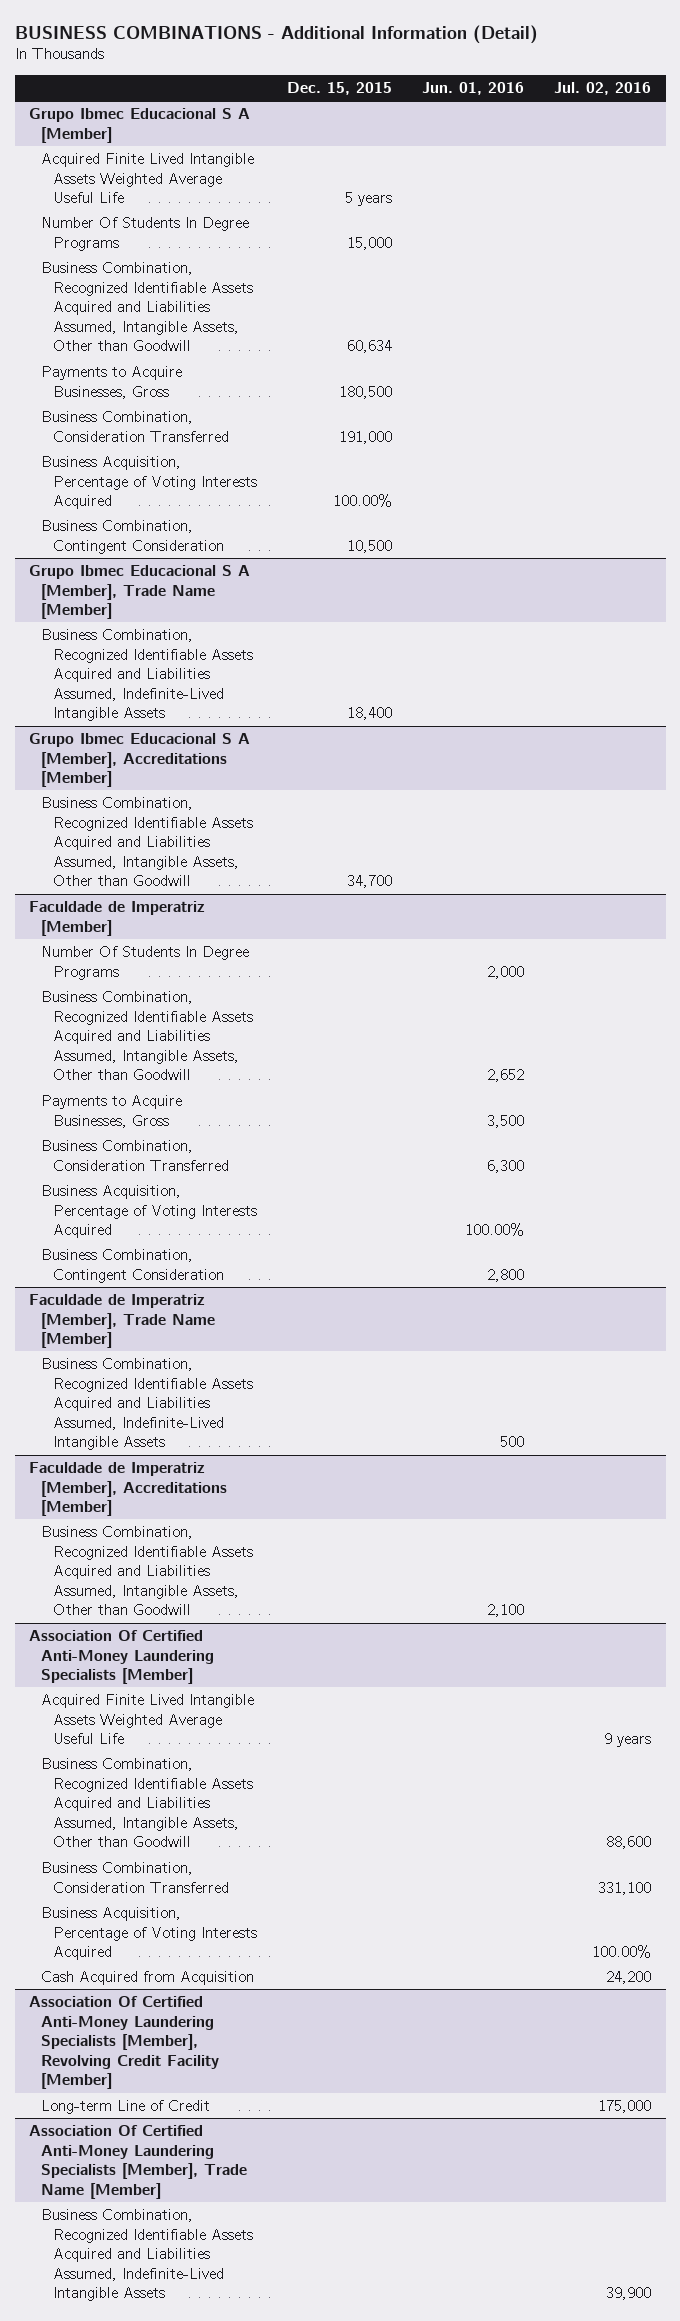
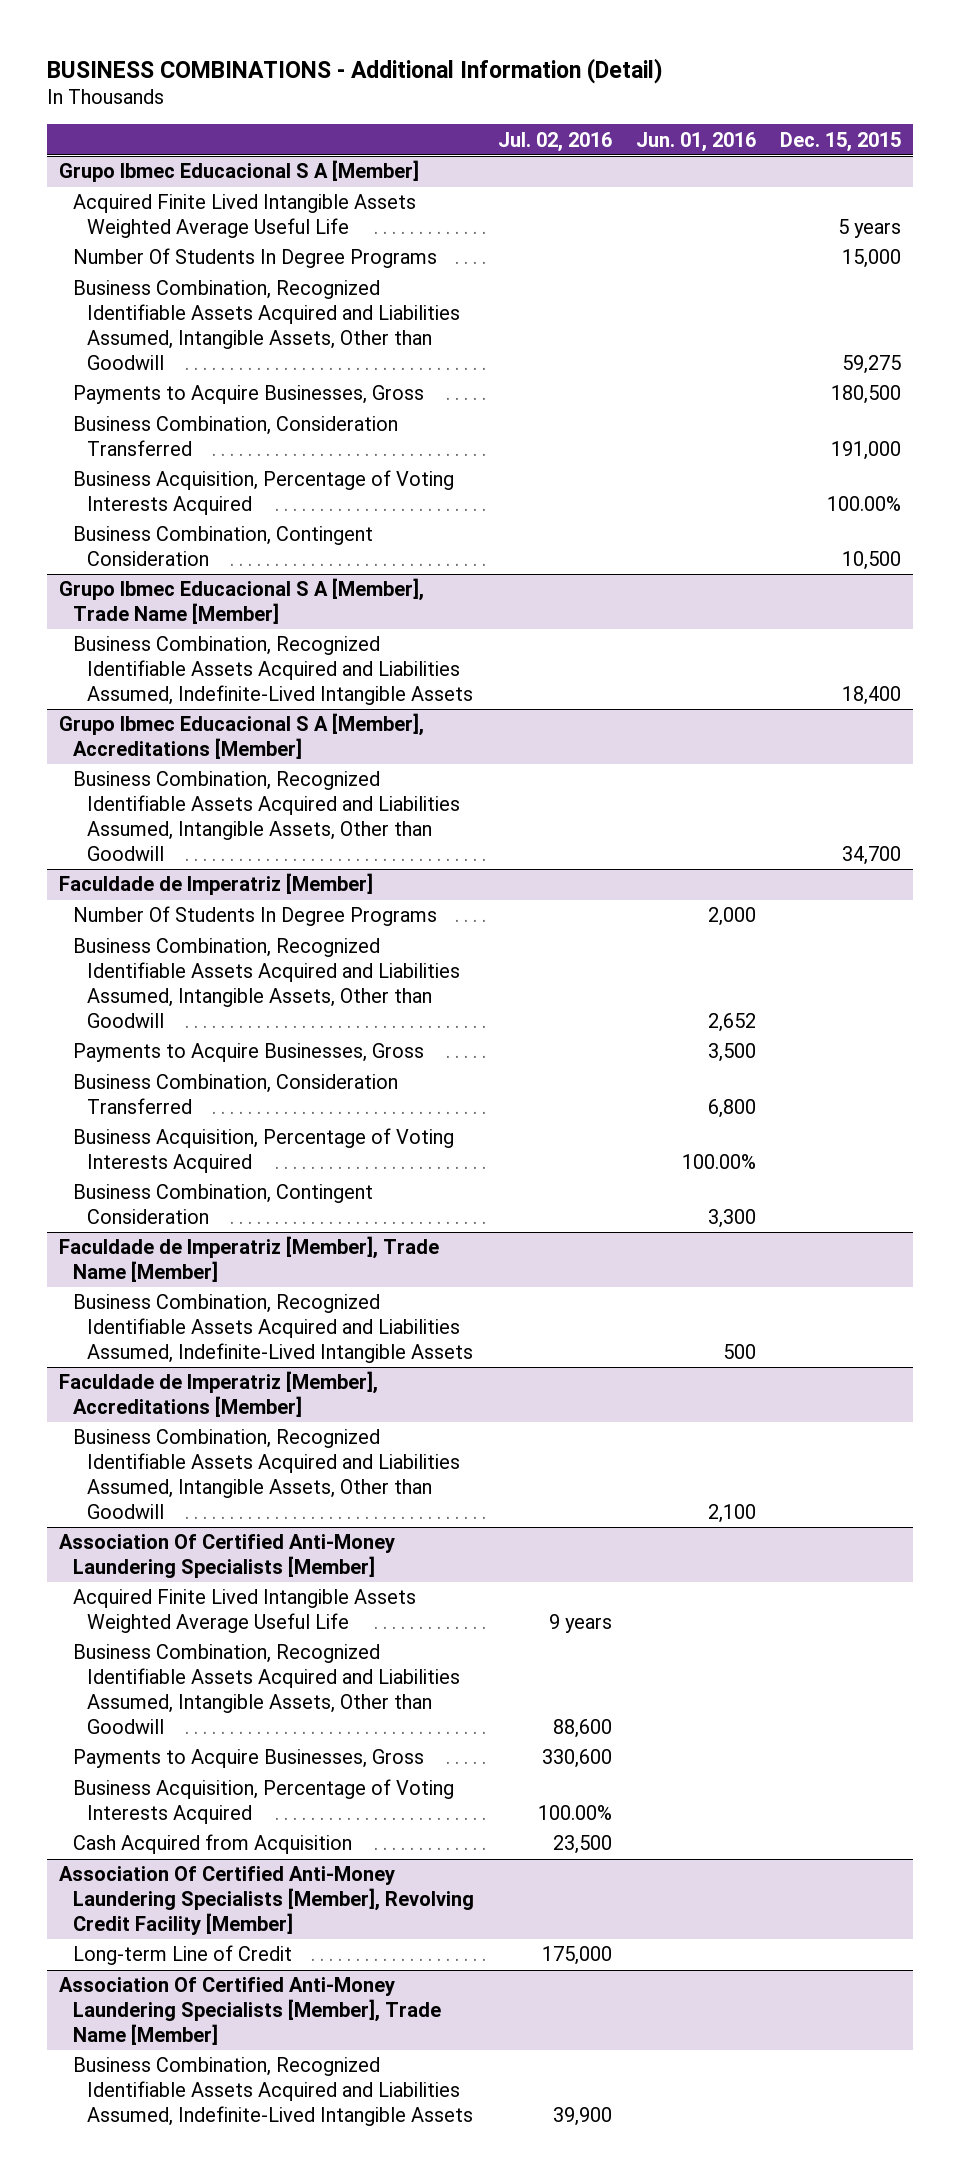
[347,340,393,354] 60,634 -> [842,354,902,374] 59,275
[487,1159,525,1173] 6,300 -> [708,1099,757,1119] 6,800
[487,1268,525,1282] 2,800 -> [708,1209,757,1229] 3,300
[41,1861,230,1893] Business Combination, Consideration Transferred -> none
none -> [73,1749,425,1769] Payments to Acquire Businesses, Gross
[605,1970,651,1984] 24,200 -> [553,1835,613,1855] 23,500

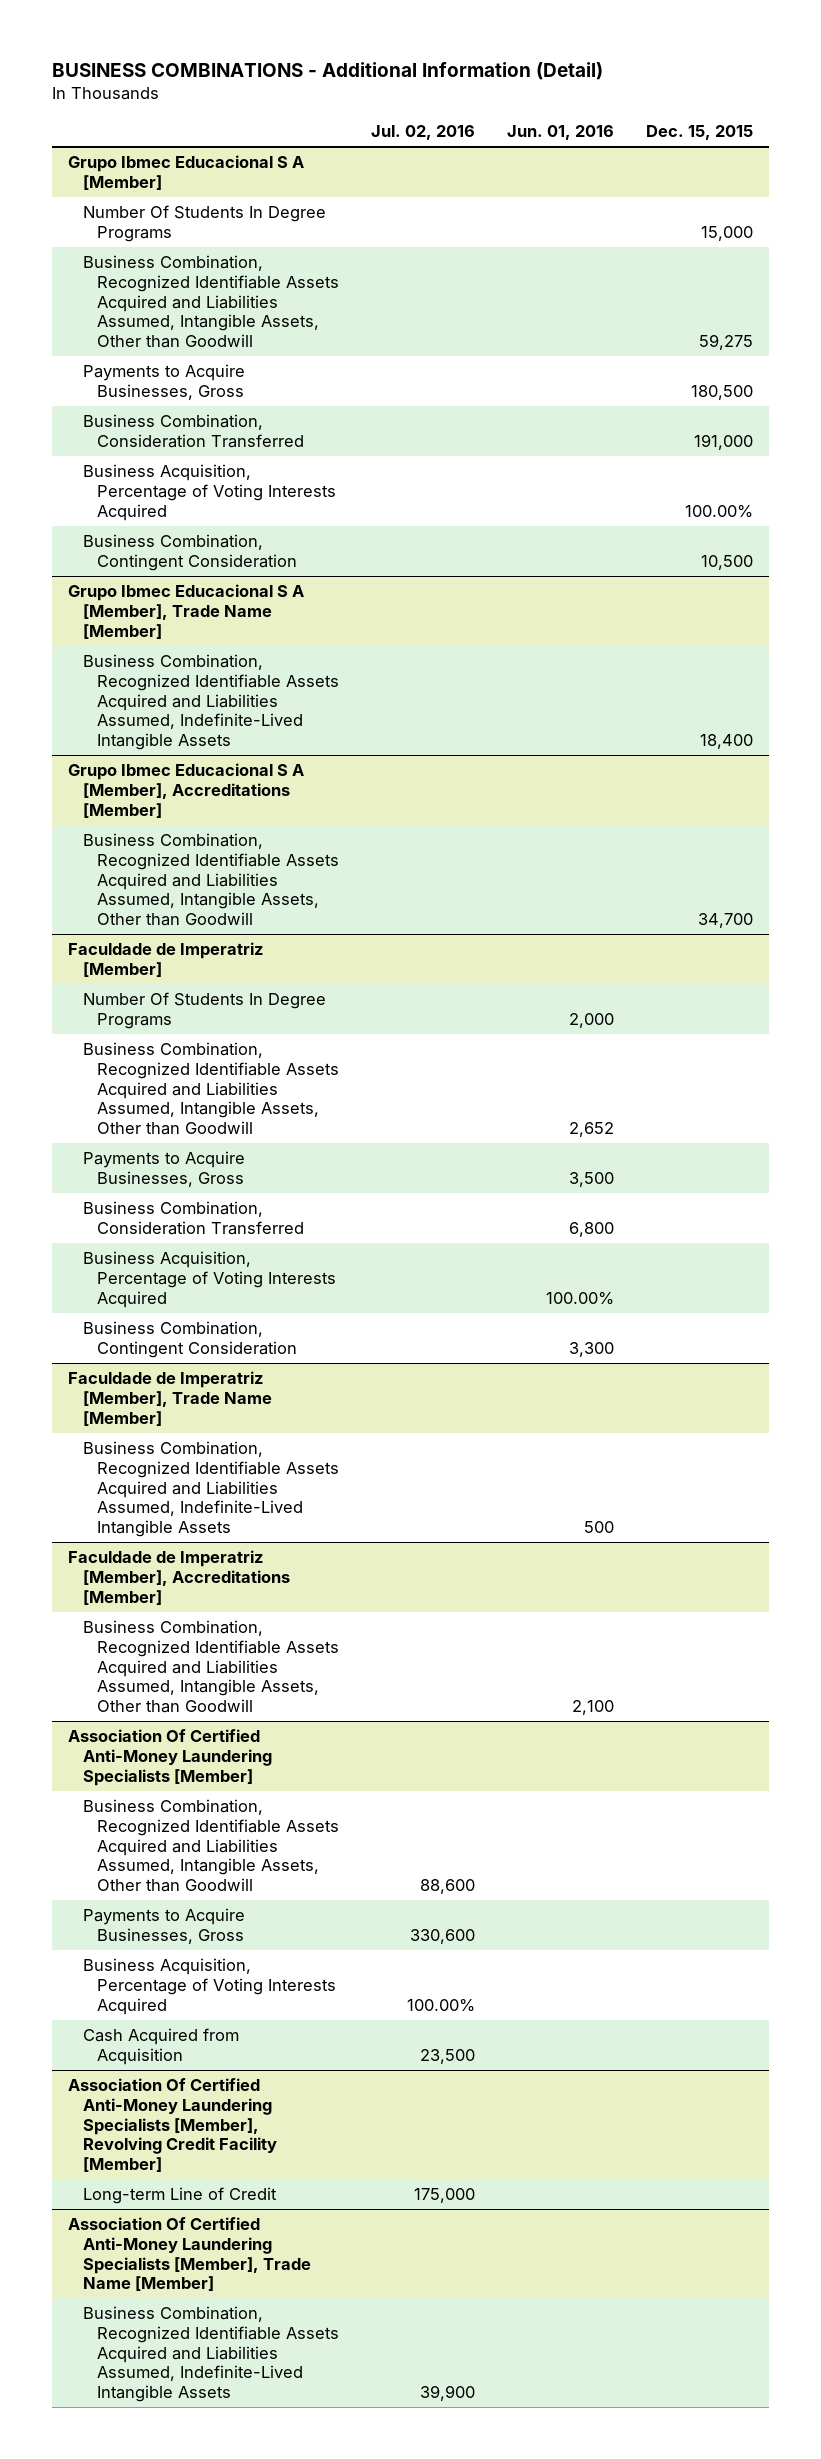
[73,194,417,239] Acquired Finite Lived Intangible Assets Weighted Average Useful Life -> none
[73,1589,417,1634] Acquired Finite Lived Intangible Assets Weighted Average Useful Life -> none

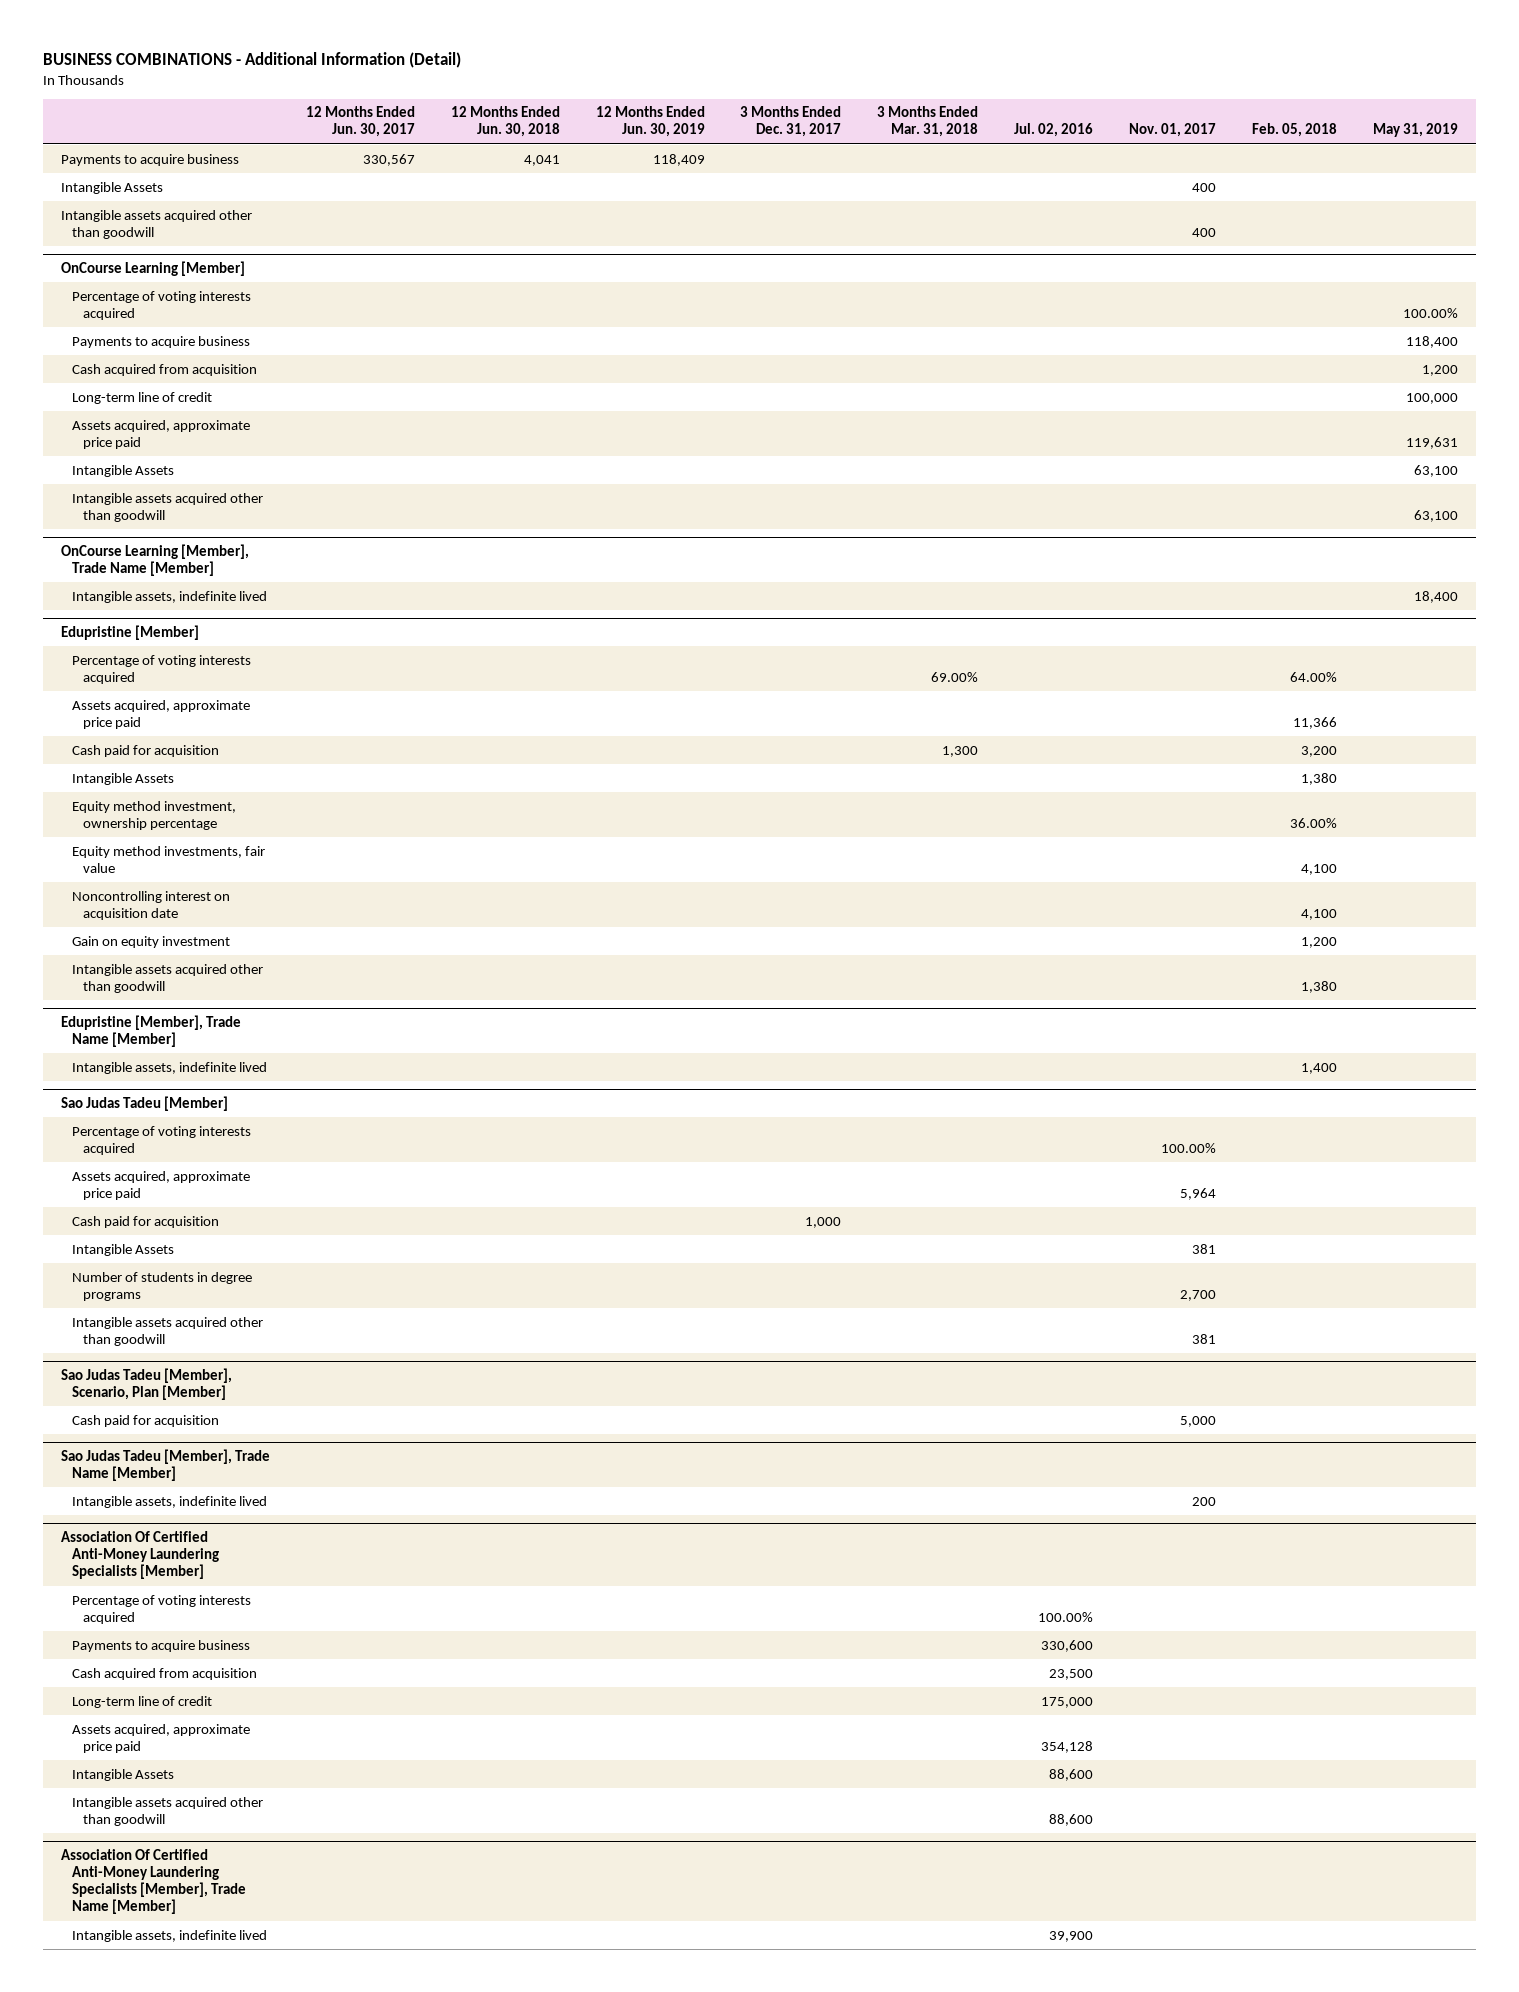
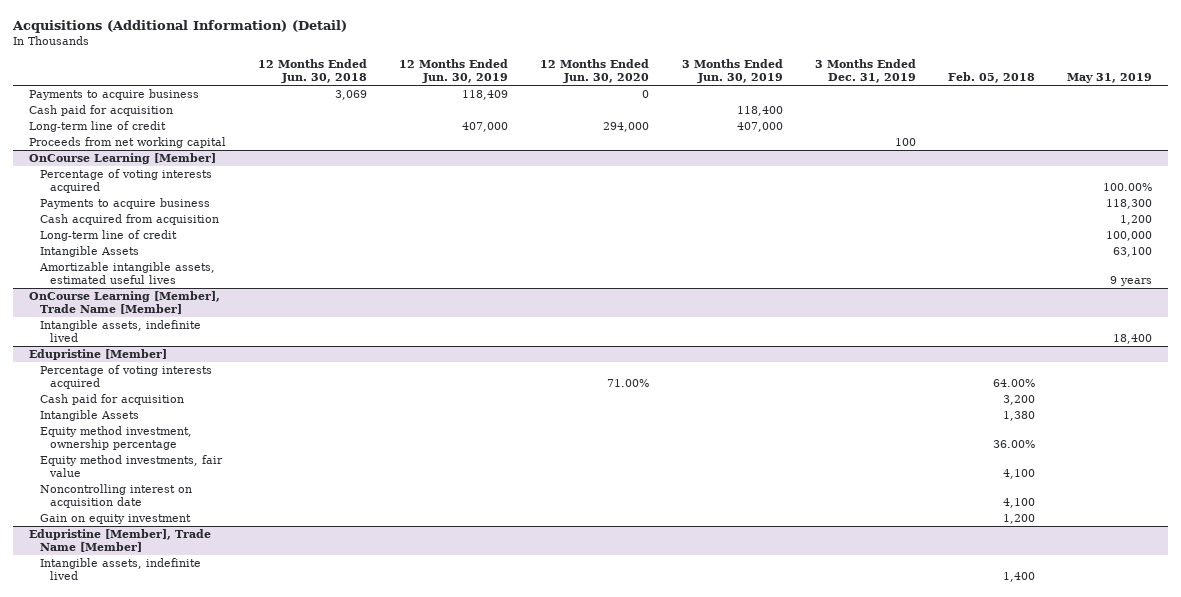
[43,52,462,69] BUSINESS COMBINATIONS - Additional Information (Detail) -> [12,20,348,34] Acquisitions (Additional Information) (Detail)
[305,106,415,138] 12 Months Ended Jun. 30, 2017 -> none
[740,106,842,138] 3 Months Ended Dec. 31, 2017 -> none
[877,106,979,138] 3 Months Ended Mar. 31, 2018 -> none
[1014,123,1094,138] Jul. 02, 2016 -> none
[1128,123,1216,138] Nov. 01, 2017 -> none
none -> [540,59,650,84] 12 Months Ended Jun. 30, 2020
none -> [681,59,783,84] 3 Months Ended Jun. 30, 2019
none -> [814,59,916,84] 3 Months Ended Dec. 31, 2019
[61,181,164,194] Intangible Assets -> none
[61,209,253,239] Intangible assets acquired other than goodwill -> none
[523,154,560,166] 4,041 -> [335,90,368,101] 3,069
none -> [29,105,174,117] Cash paid for acquisition
none -> [29,121,167,133] Long-term line of credit
none -> [29,137,227,149] Proceeds from net working capital
[1405,335,1458,348] 118,400 -> [1105,199,1152,210] 118,300
[72,419,251,449] Assets acquired, approximate price paid -> none
[72,492,264,522] Intangible assets acquired other than goodwill -> none
none -> [38,262,215,285] Amortizable intangible assets, estimated useful lives
[72,699,251,729] Assets acquired, approximate price paid -> none
[72,963,264,993] Intangible assets acquired other than goodwill -> none
[61,1096,229,1112] Sao Judas Tadeu [Member] -> none
[72,1125,252,1155] Percentage of voting interests acquired -> none
[72,1170,251,1200] Assets acquired, approximate price paid -> none
[72,1215,220,1228] Cash paid for acquisition -> none
[72,1243,175,1256] Intangible Assets -> none
[72,1271,253,1301] Number of students in degree programs -> none
[72,1316,264,1346] Intangible assets acquired other than goodwill -> none
[61,1368,233,1401] Sao Judas Tadeu [Member], Scenario, Plan [Member] -> none
[72,1414,220,1427] Cash paid for acquisition -> none
[61,1449,271,1482] Sao Judas Tadeu [Member], Trade Name [Member] -> none
[72,1495,268,1508] Intangible assets, indefinite lived -> none
[61,1531,220,1580] Association Of Certified Anti-Money Laundering Specialists [Member] -> none
[72,1594,252,1624] Percentage of voting interests acquired -> none
[72,1639,251,1652] Payments to acquire business -> none
[72,1667,258,1680] Cash acquired from acquisition -> none
[72,1695,213,1708] Long-term line of credit -> none
[72,1723,251,1753] Assets acquired, approximate price paid -> none
[72,1768,175,1781] Intangible Assets -> none
[72,1796,264,1826] Intangible assets acquired other than goodwill -> none
[61,1849,247,1915] Association Of Certified Anti-Money Laundering Specialists [Member], Trade Name [Member] -> none
[72,1929,268,1942] Intangible assets, indefinite lived -> none

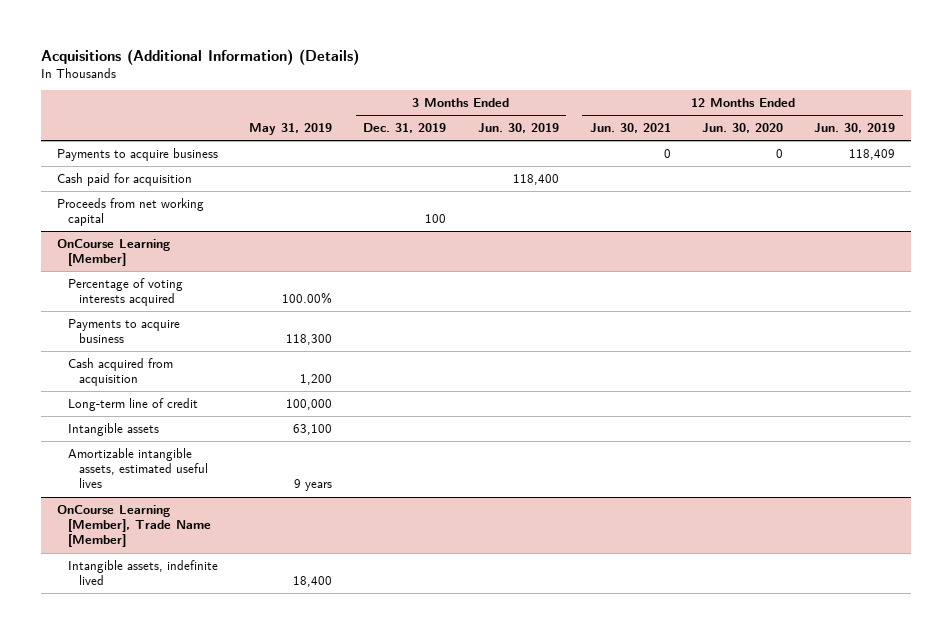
[12,20,348,34] Acquisitions (Additional Information) (Detail) -> [41,48,360,65] Acquisitions (Additional Information) (Details)
[258,59,368,84] 12 Months Ended Jun. 30, 2018 -> none
[947,72,1035,84] Feb. 05, 2018 -> none
none -> [589,123,671,134] Jun. 30, 2021
[29,121,167,133] Long-term line of credit -> none
[39,246,139,258] Intangible Assets -> [67,422,159,436] Intangible assets
[29,349,168,361] Edupristine [Member] -> none
[39,365,212,390] Percentage of voting interests acquired -> none
[39,394,184,406] Cash paid for acquisition -> none
[39,410,139,422] Intangible Assets -> none
[39,426,192,451] Equity method investment, ownership percentage -> none
[39,455,223,478] Equity method investments, fair value -> none
[39,484,192,509] Noncontrolling interest on acquisition date -> none
[39,514,191,525] Gain on equity investment -> none
[29,529,212,553] Edupristine [Member], Trade Name [Member] -> none
[39,558,201,581] Intangible assets, indefinite lived -> none

